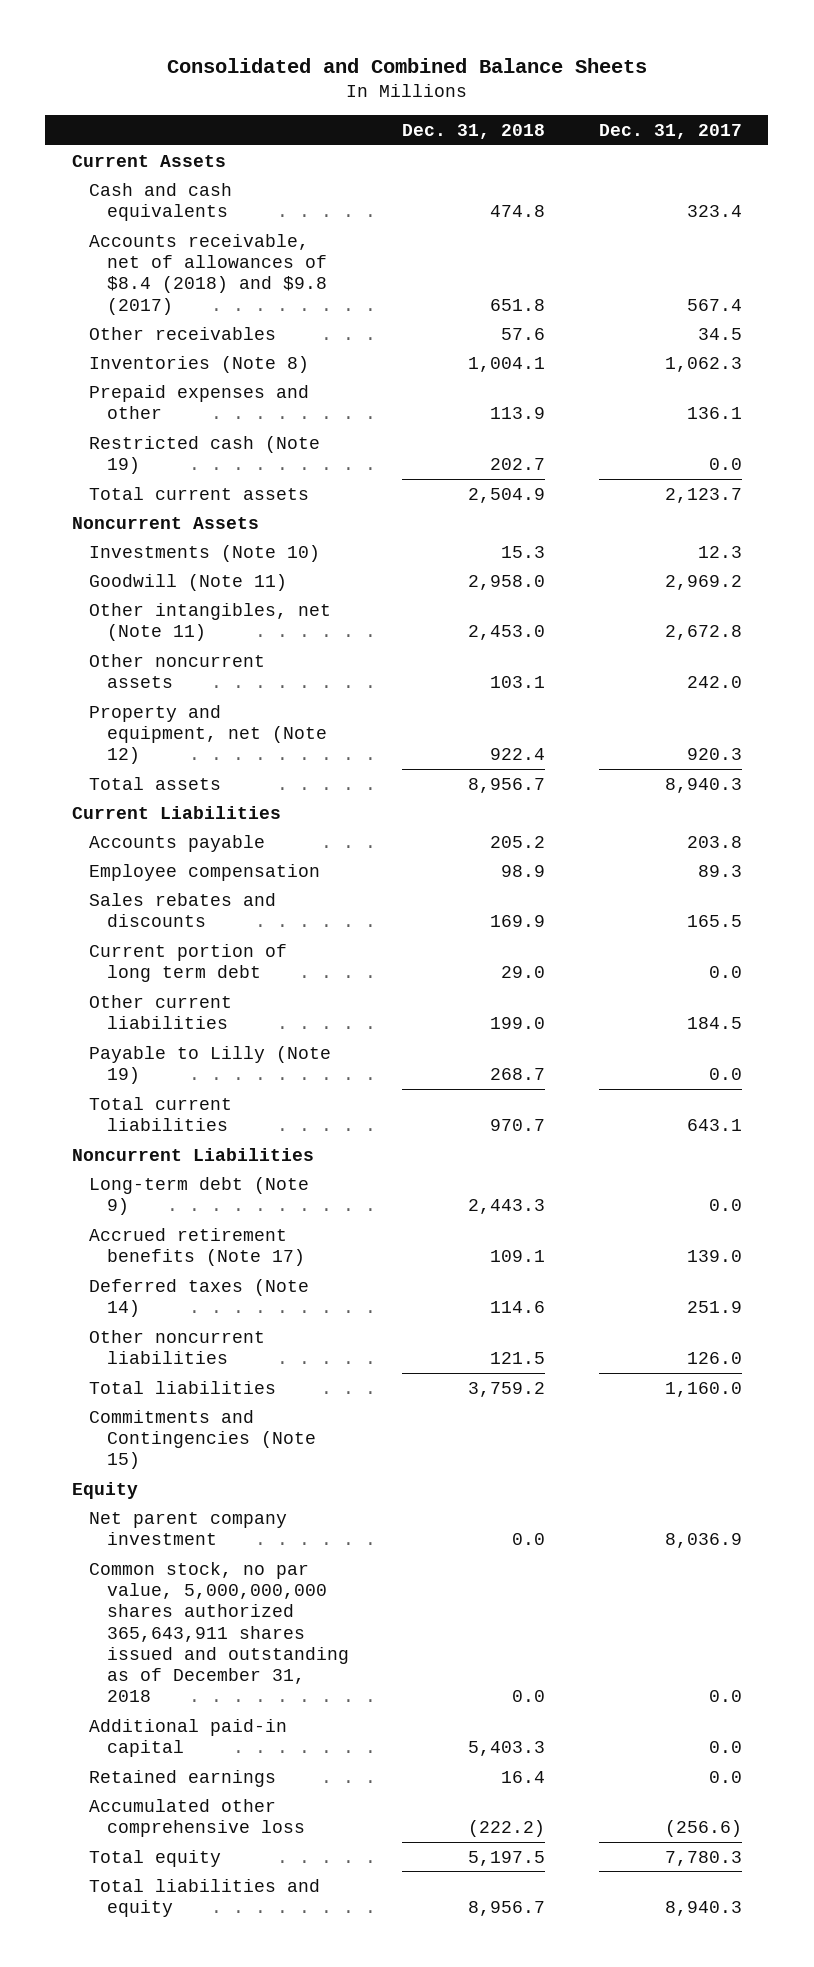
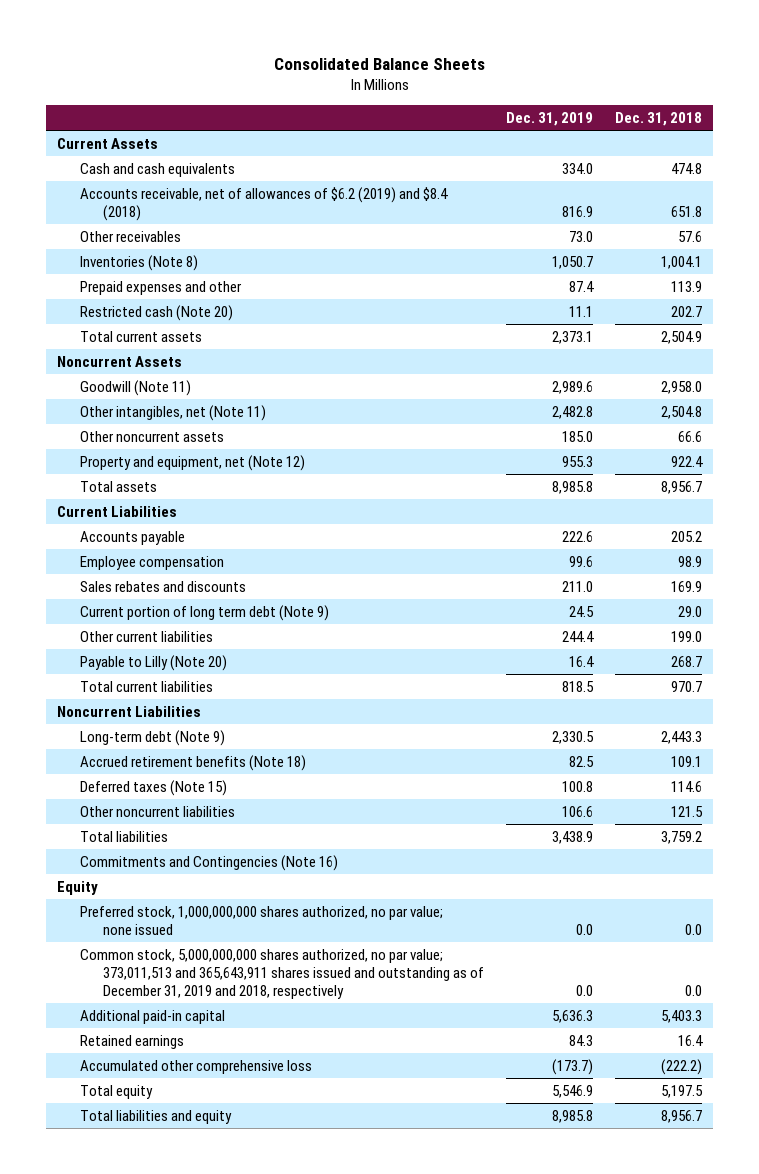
[166,58,647,74] Consolidated and Combined Balance Sheets -> [273,57,485,70] Consolidated Balance Sheets
[598,124,742,140] Dec. 31, 2017 -> none
none -> [505,111,593,126] Dec. 31, 2019
[89,233,327,315] Accounts receivable, net of allowances of $8.4 (2018) and $9.8 (2017) -> [80,186,449,221] Accounts receivable, net of allowances of $6.2 (2019) and $8.4 (2018)
[89,435,321,474] Restricted cash (Note 19) -> [80,304,234,321] Restricted cash (Note 20)
[89,544,321,562] Investments (Note 10) -> none
[468,624,546,640] 2,453.0 -> [660,405,702,419] 2,504.8
[490,675,546,688] 103.1 -> [677,430,702,442] 66.6
[89,943,288,982] Current portion of long term debt -> [80,604,330,621] Current portion of long term debt (Note 9)
[89,1045,332,1084] Payable to Lilly (Note 19) -> [80,654,228,671] Payable to Lilly (Note 20)
[89,1227,305,1266] Accrued retirement benefits (Note 17) -> [80,754,307,771] Accrued retirement benefits (Note 18)
[89,1278,310,1317] Deferred taxes (Note 14) -> [80,779,228,796] Deferred taxes (Note 15)
[89,1409,316,1470] Commitments and Contingencies (Note 15) -> [80,854,339,871] Commitments and Contingencies (Note 16)
[89,1511,288,1545] Net parent company investment -> none
none -> [80,905,444,935] Preferred stock, 1,000,000,000 shares authorized, no par value; none issued
[89,1561,349,1703] Common stock, no par value, 5,000,000,000 shares authorized 365,643,911 shares issued and outstanding as of December 31, 2018 -> [80,948,485,1000] Common stock, 5,000,000,000 shares authorized, no par value; 373,011,513 and 365,643,911 shares issued and outstanding as of December 31, 2019 and 2018, respectively

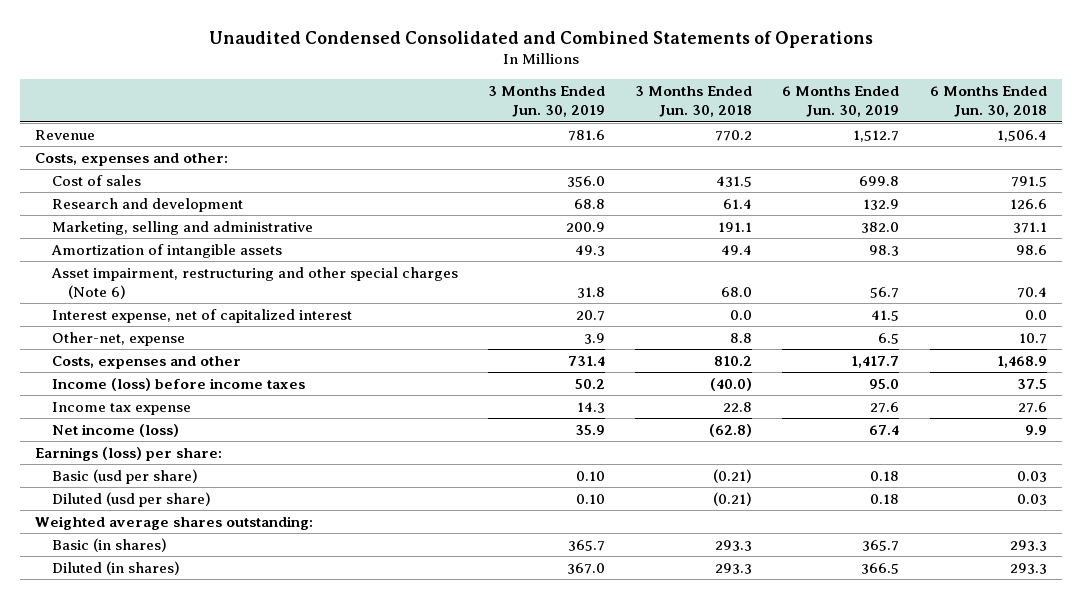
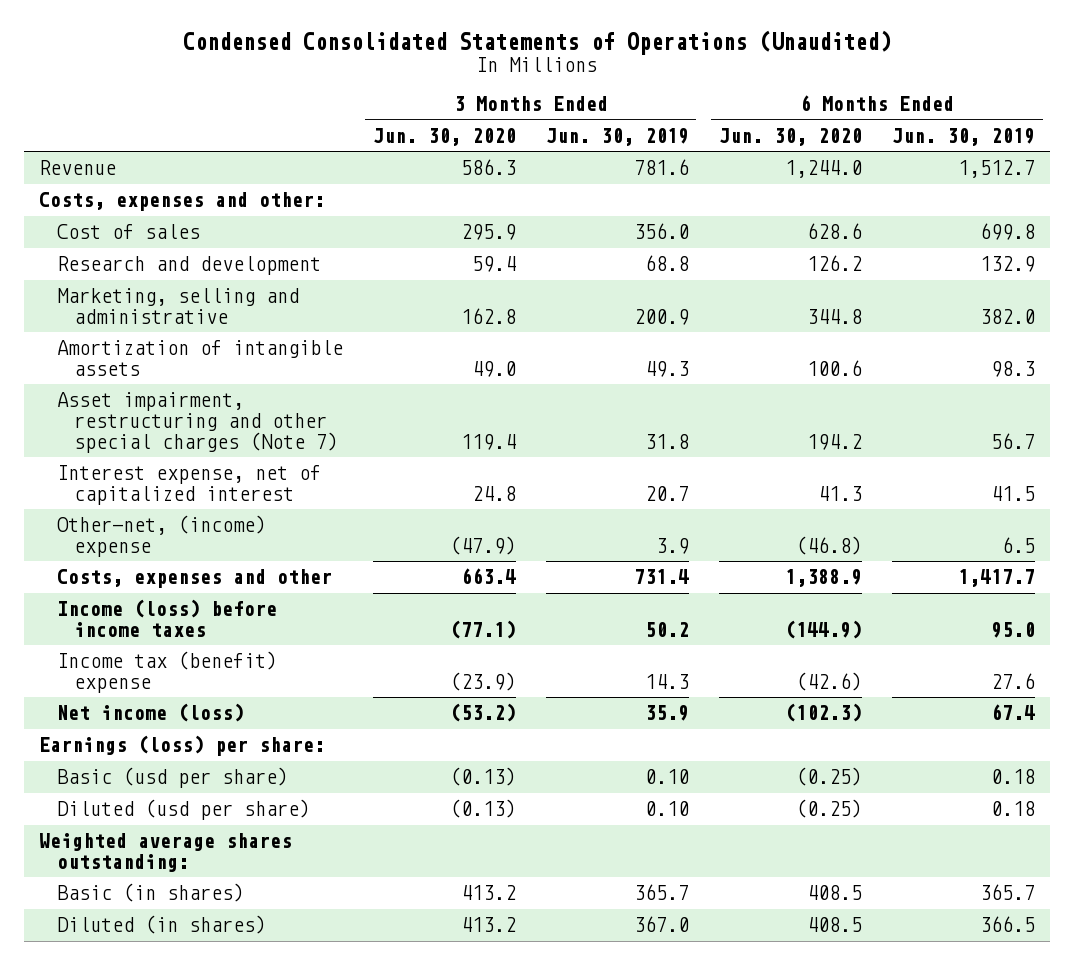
[209,30,874,48] Unaudited Condensed Consolidated and Combined Statements of Operations -> [183,29,892,55] Condensed Consolidated Statements of Operations (Unaudited)
[635,86,753,118] 3 Months Ended Jun. 30, 2018 -> none
[929,86,1047,118] 6 Months Ended Jun. 30, 2018 -> none
none -> [372,127,516,146] Jun. 30, 2020
none -> [718,127,862,146] Jun. 30, 2020
[50,266,458,299] Asset impairment, restructuring and other special charges (Note 6) -> [56,392,339,453] Asset impairment, restructuring and other special charges (Note 7)
[51,331,185,346] Other-net, expense -> [56,515,266,558] Other-net, (income) expense
[51,401,191,415] Income tax expense -> [56,651,277,694] Income tax (benefit) expense

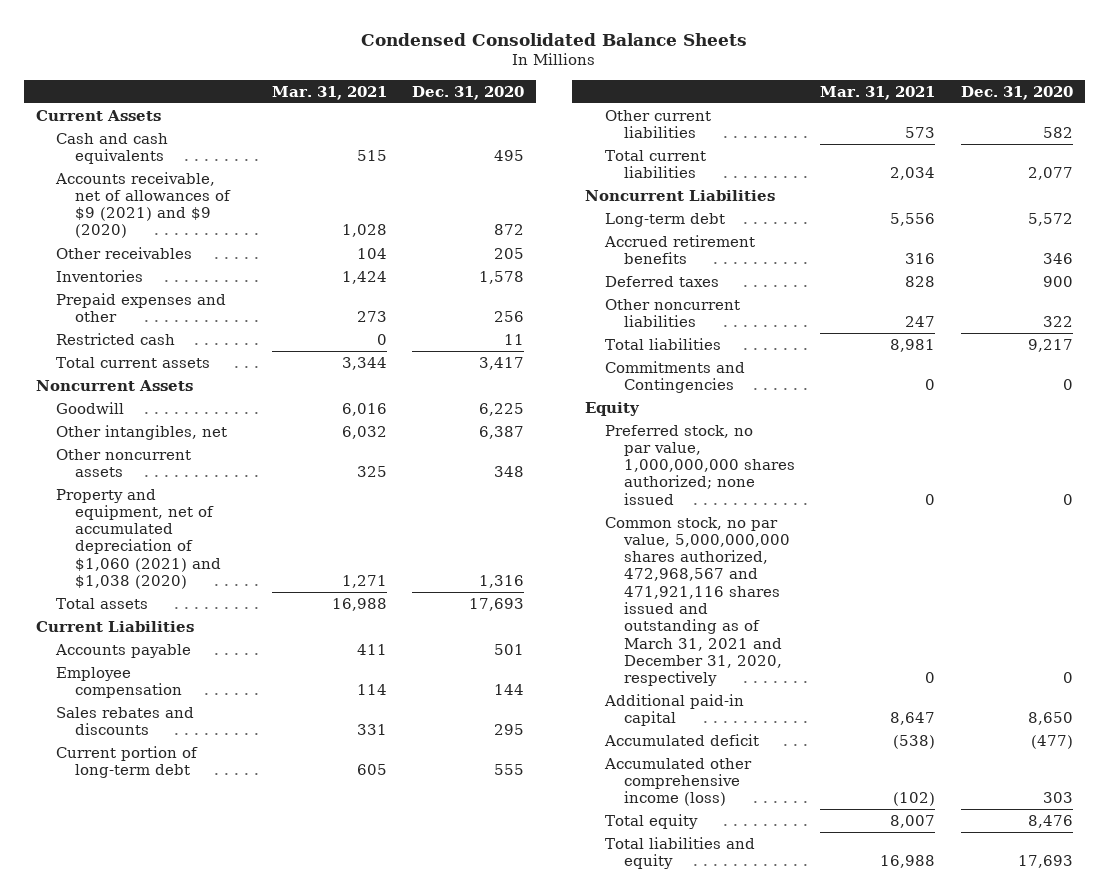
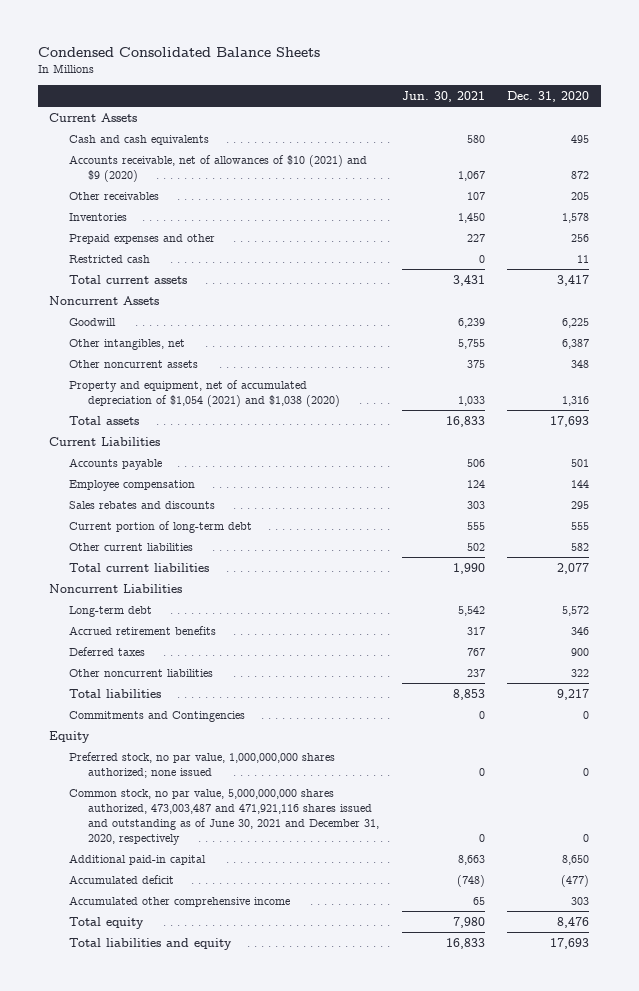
[271,85,387,100] Mar. 31, 2021 -> none
none -> [401,90,485,102] Jun. 30, 2021
[54,171,232,239] Accounts receivable, net of allowances of $9 (2021) and $9 (2020) -> [68,154,367,182] Accounts receivable, net of allowances of $10 (2021) and $9 (2020)
[55,488,222,590] Property and equipment, net of accumulated depreciation of $1,060 (2021) and $1,038 (2020) -> [68,379,341,407] Property and equipment, net of accumulated depreciation of $1,054 (2021) and $1,038 (2020)
[604,516,791,687] Common stock, no par value, 5,000,000,000 shares authorized, 472,968,567 and 471,921,116 shares issued and outstanding as of March 31, 2021 and December 31, 2020, respectively -> [68,788,380,845] Common stock, no par value, 5,000,000,000 shares authorized, 473,003,487 and 471,921,116 shares issued and outstanding as of June 30, 2021 and December 31, 2020, respectively
[603,757,752,807] Accumulated other comprehensive income (loss) -> [68,895,290,907] Accumulated other comprehensive income

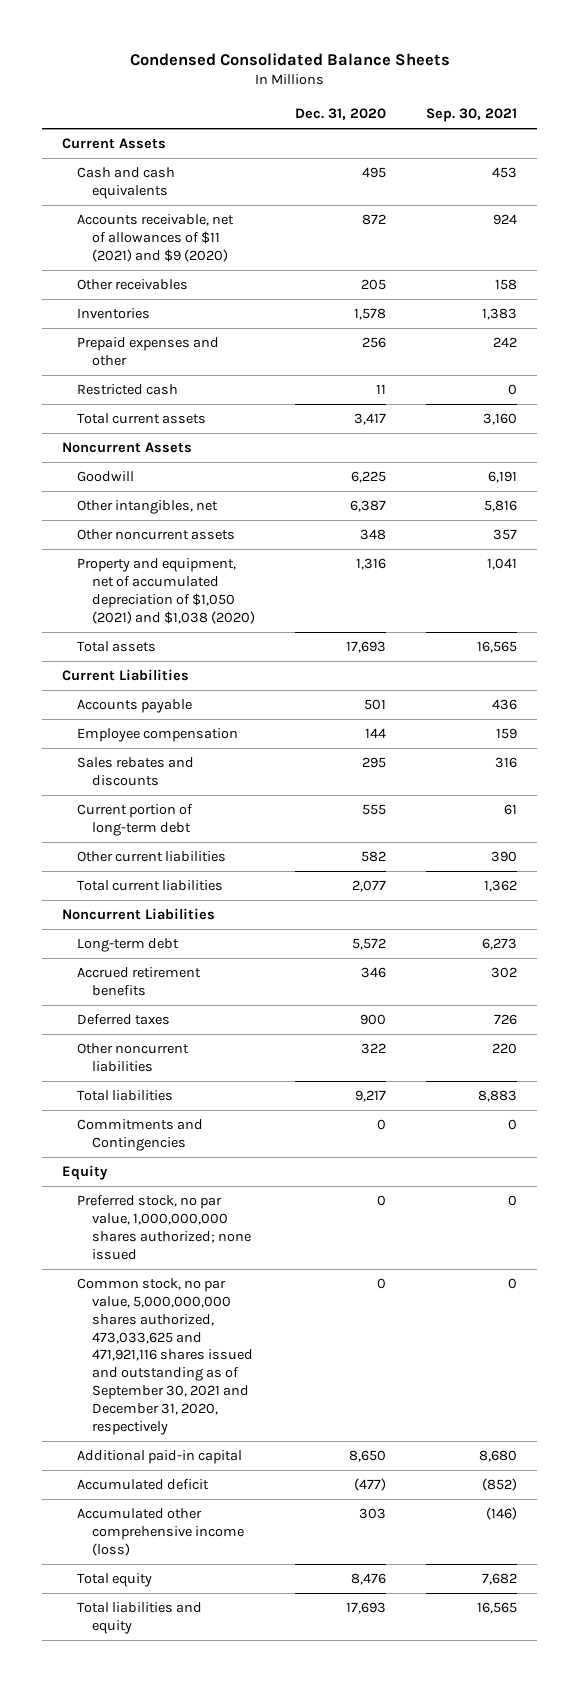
[401,90,485,102] Jun. 30, 2021 -> none
none -> [426,107,518,122] Sep. 30, 2021
[68,154,367,182] Accounts receivable, net of allowances of $10 (2021) and $9 (2020) -> [77,214,235,262] Accounts receivable, net of allowances of $11 (2021) and $9 (2020)
[68,379,341,407] Property and equipment, net of accumulated depreciation of $1,054 (2021) and $1,038 (2020) -> [77,558,256,624] Property and equipment, net of accumulated depreciation of $1,050 (2021) and $1,038 (2020)
[68,788,380,845] Common stock, no par value, 5,000,000,000 shares authorized, 473,003,487 and 471,921,116 shares issued and outstanding as of June 30, 2021 and December 31, 2020, respectively -> [77,1278,254,1435] Common stock, no par value, 5,000,000,000 shares authorized, 473,033,625 and 471,921,116 shares issued and outstanding as of September 30, 2021 and December 31, 2020, respectively
[68,895,290,907] Accumulated other comprehensive income -> [77,1508,245,1556] Accumulated other comprehensive income (loss)

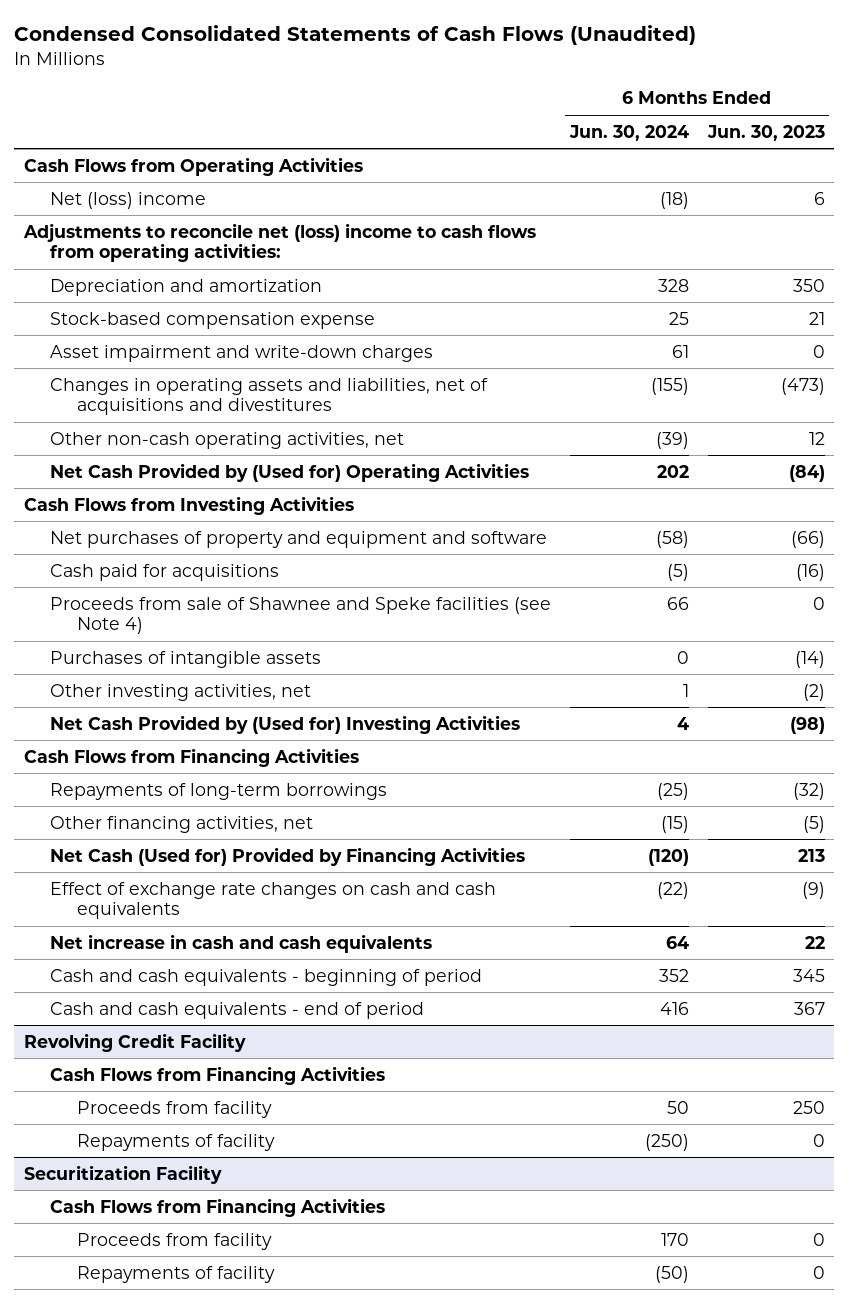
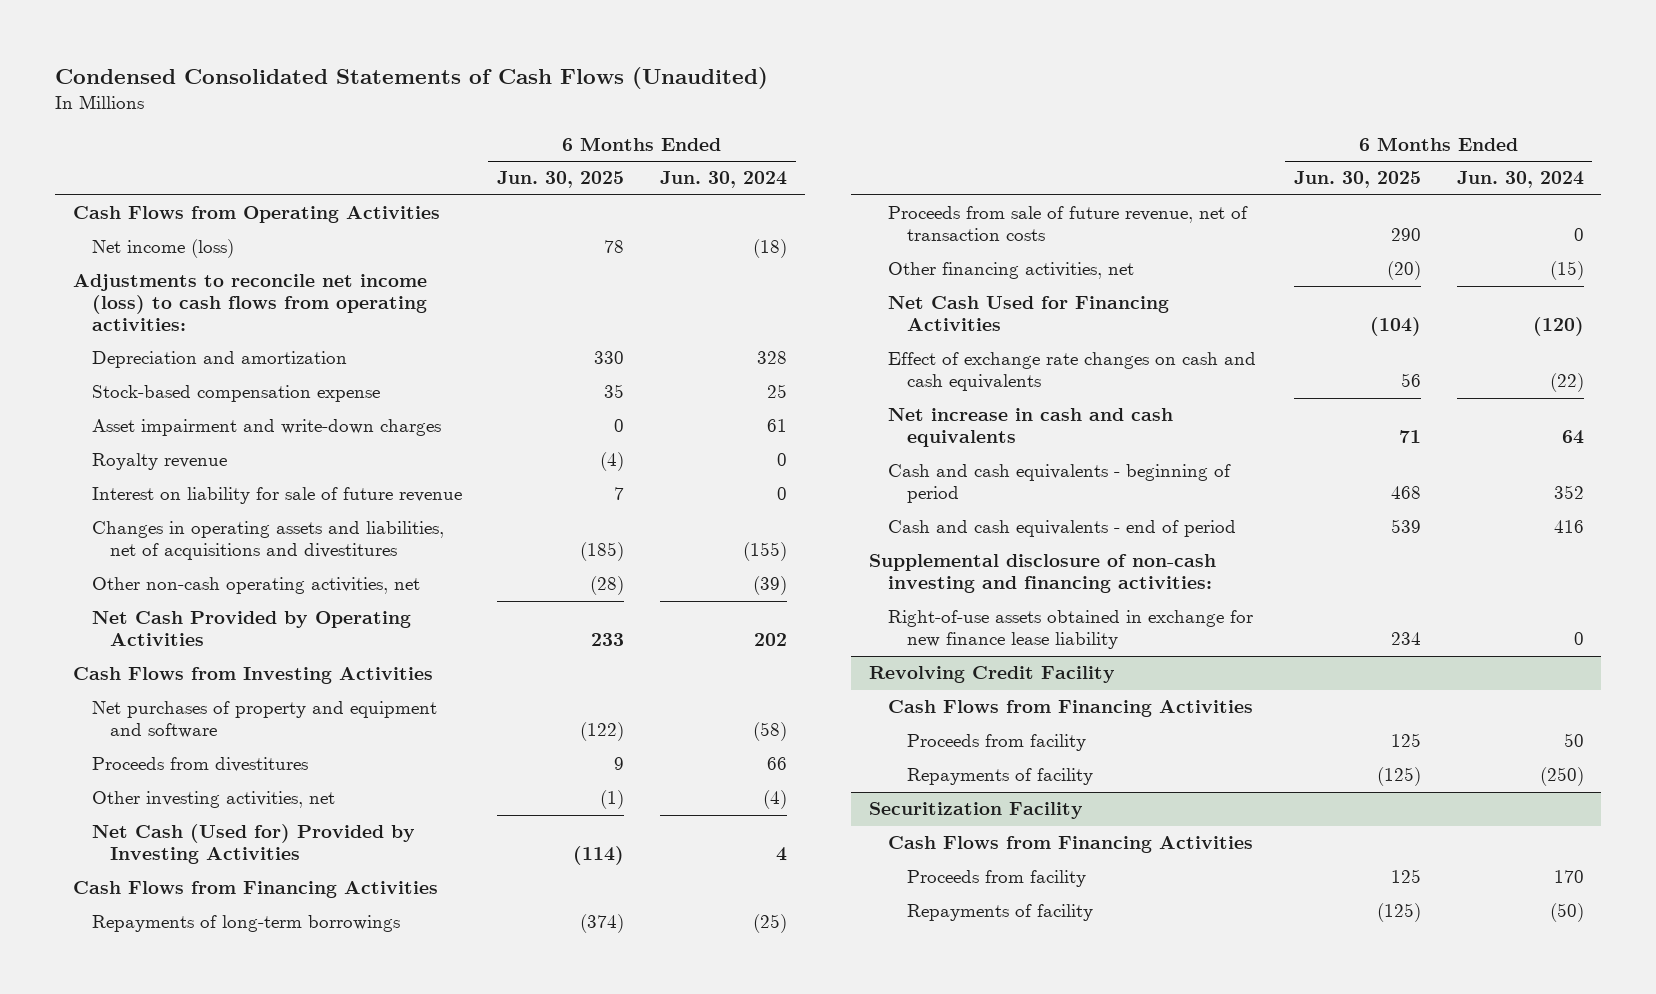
[706,124,825,141] Jun. 30, 2023 -> none
none -> [497,171,625,189] Jun. 30, 2025
[50,191,207,209] Net (loss) income -> [91,239,234,259] Net income (loss)
[22,222,536,262] Adjustments to reconcile net (loss) income to cash flows from operating activities: -> [72,274,427,331] Adjustments to reconcile net income (loss) to cash flows from operating activities:
none -> [91,453,227,471] Royalty revenue
none -> [91,487,462,505] Interest on liability for sale of future revenue
[50,462,530,482] Net Cash Provided by (Used for) Operating Activities -> [91,611,411,647] Net Cash Provided by Operating Activities
[50,563,280,581] Cash paid for acquisitions -> none
[50,596,552,634] Proceeds from sale of Shawnee and Speke facilities (see Note 4) -> none
[50,650,322,668] Purchases of intangible assets -> none
none -> [91,757,308,773] Proceeds from divestitures
[682,683,689,697] 1 -> [762,790,787,810] (4)
[50,714,521,734] Net Cash Provided by (Used for) Investing Activities -> [91,824,415,865] Net Cash (Used for) Provided by Investing Activities
none -> [888,206,1249,242] Proceeds from sale of future revenue, net of transaction costs
[50,846,526,866] Net Cash (Used for) Provided by Financing Activities -> [888,296,1170,332] Net Cash Used for Financing Activities
none -> [869,554,1217,594] Supplemental disclosure of non-cash investing and financing activities:
none -> [888,610,1254,650] Right-of-use assets obtained in exchange for new finance lease liability

